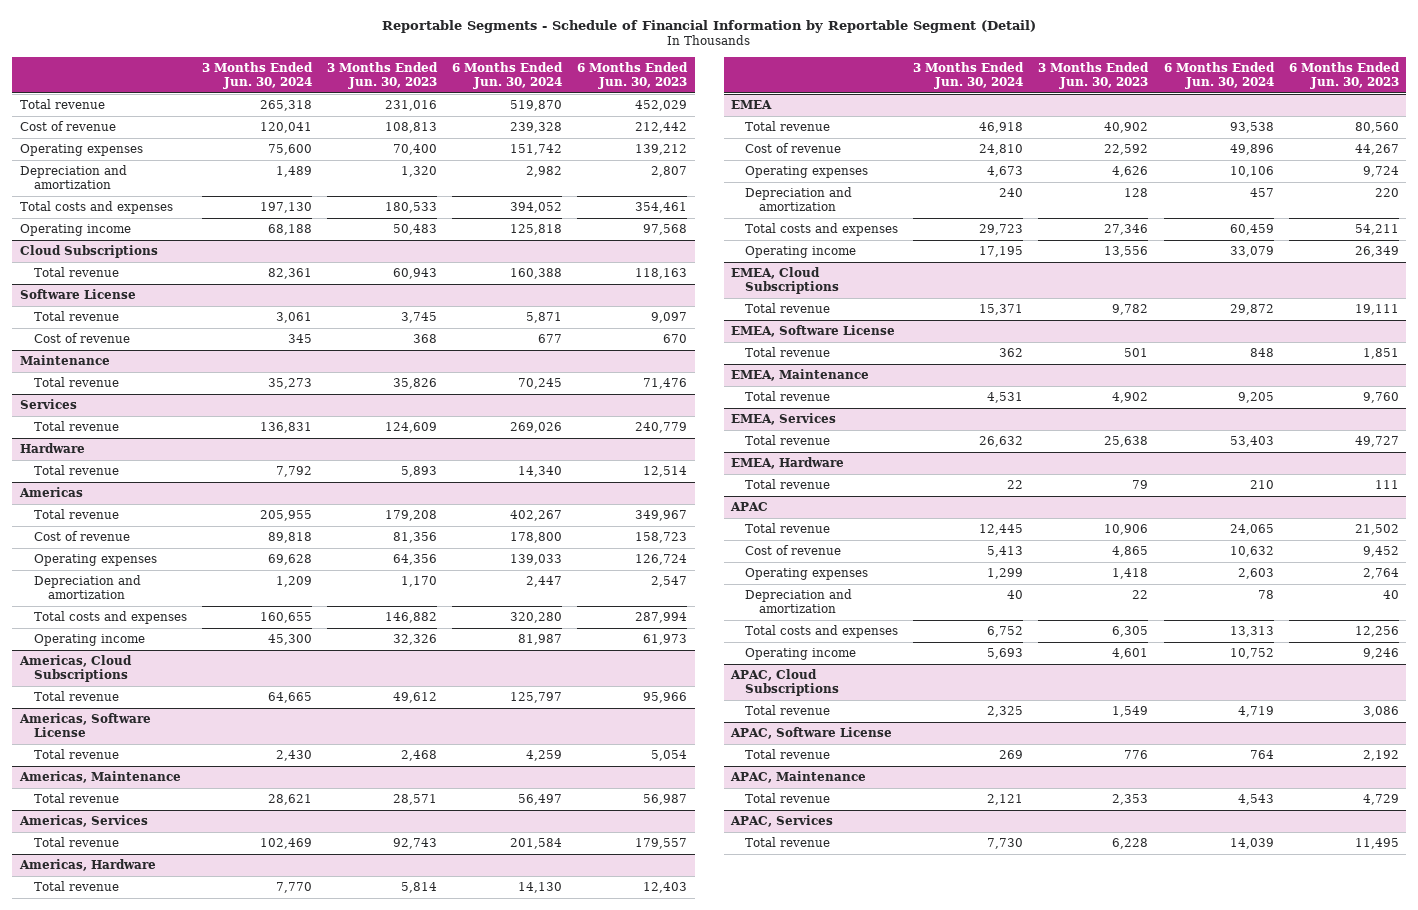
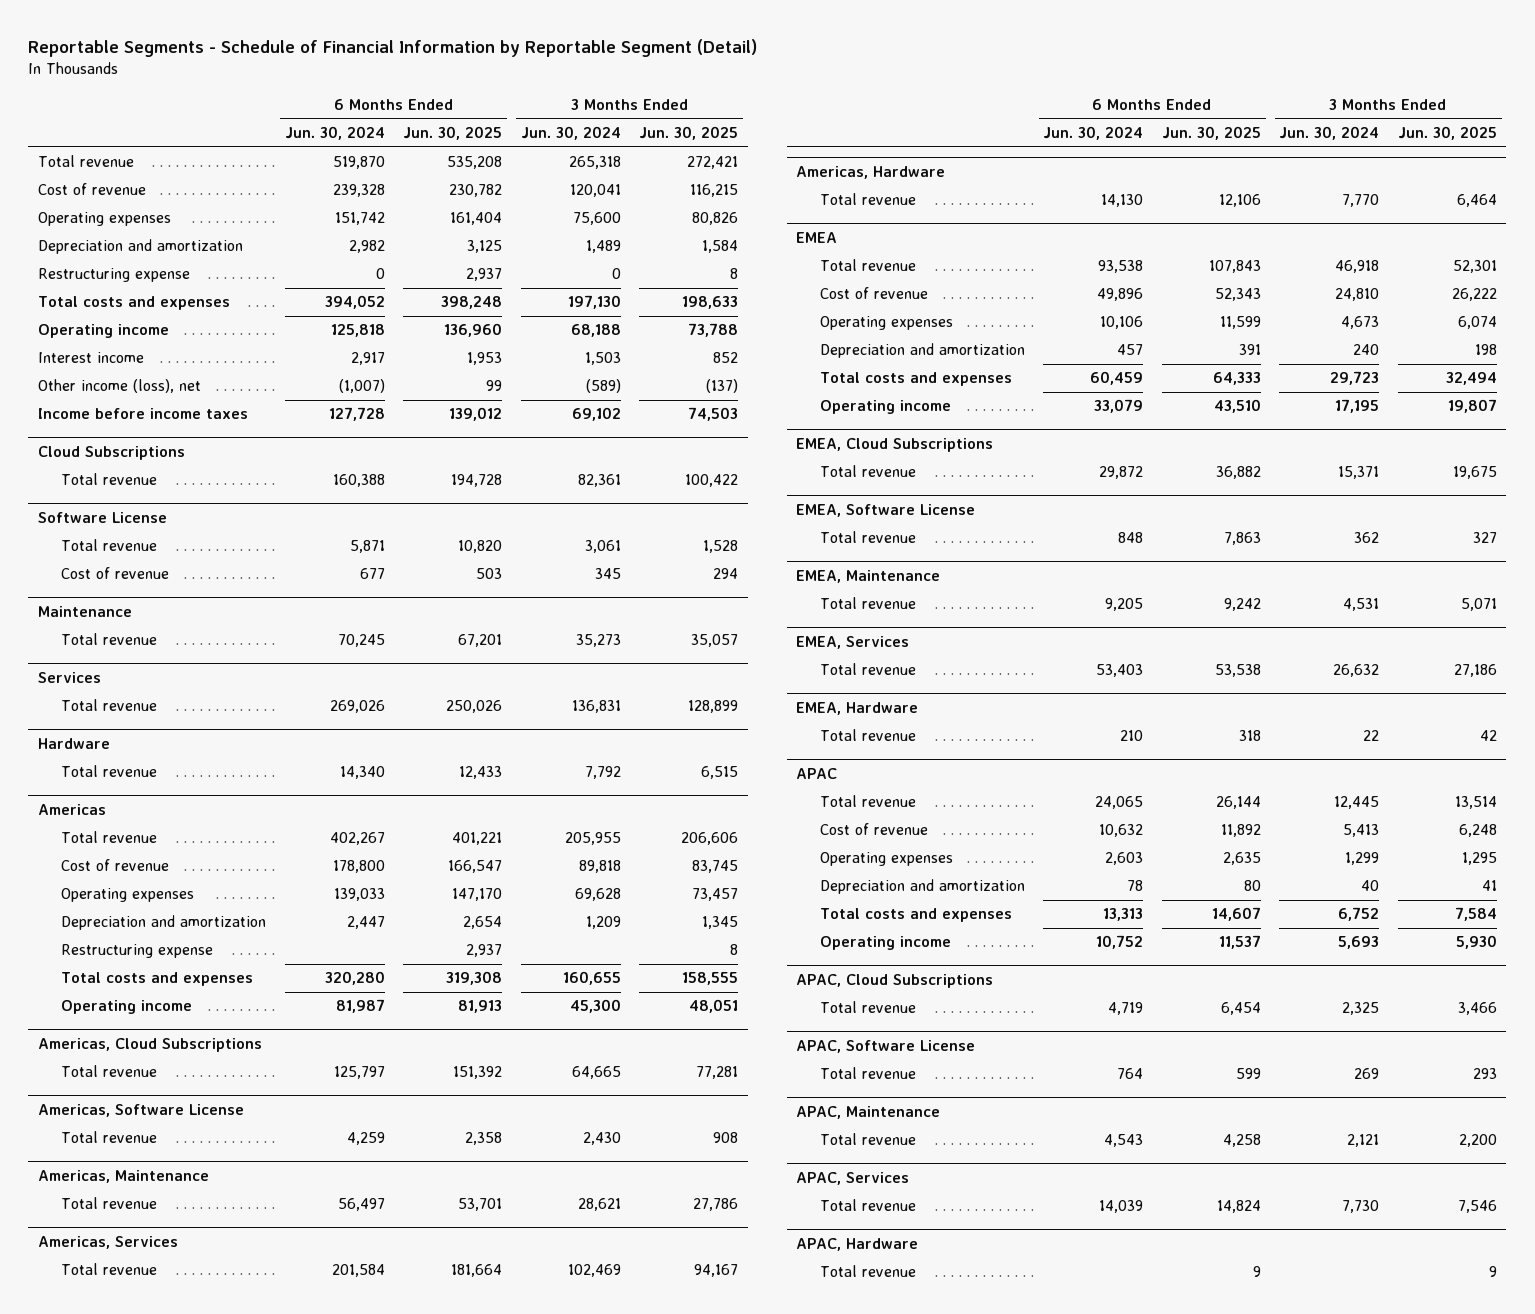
[326,62,438,89] 3 Months Ended Jun. 30, 2023 -> none
[577,62,689,89] 6 Months Ended Jun. 30, 2023 -> none
none -> [403,125,503,140] Jun. 30, 2025
none -> [639,125,739,140] Jun. 30, 2025
none -> [37,268,190,283] Restructuring expense
none -> [37,352,144,364] Interest income
none -> [37,379,201,394] Other income (loss), net
none -> [37,408,248,420] Income before income taxes
none -> [61,944,214,959] Restructuring expense
none -> [796,1237,919,1251] APAC, Hardware
none -> [819,1265,916,1278] Total revenue

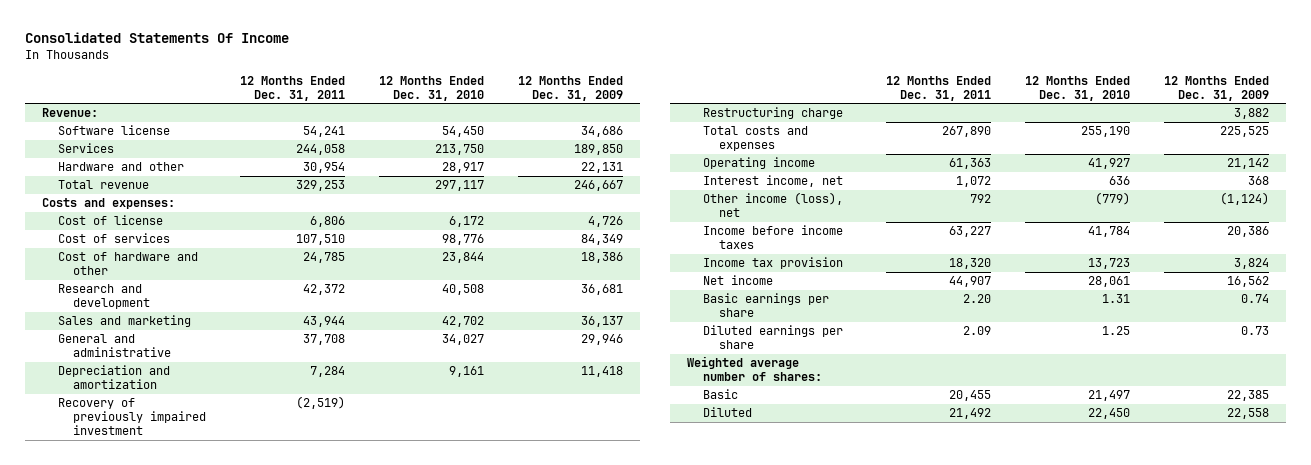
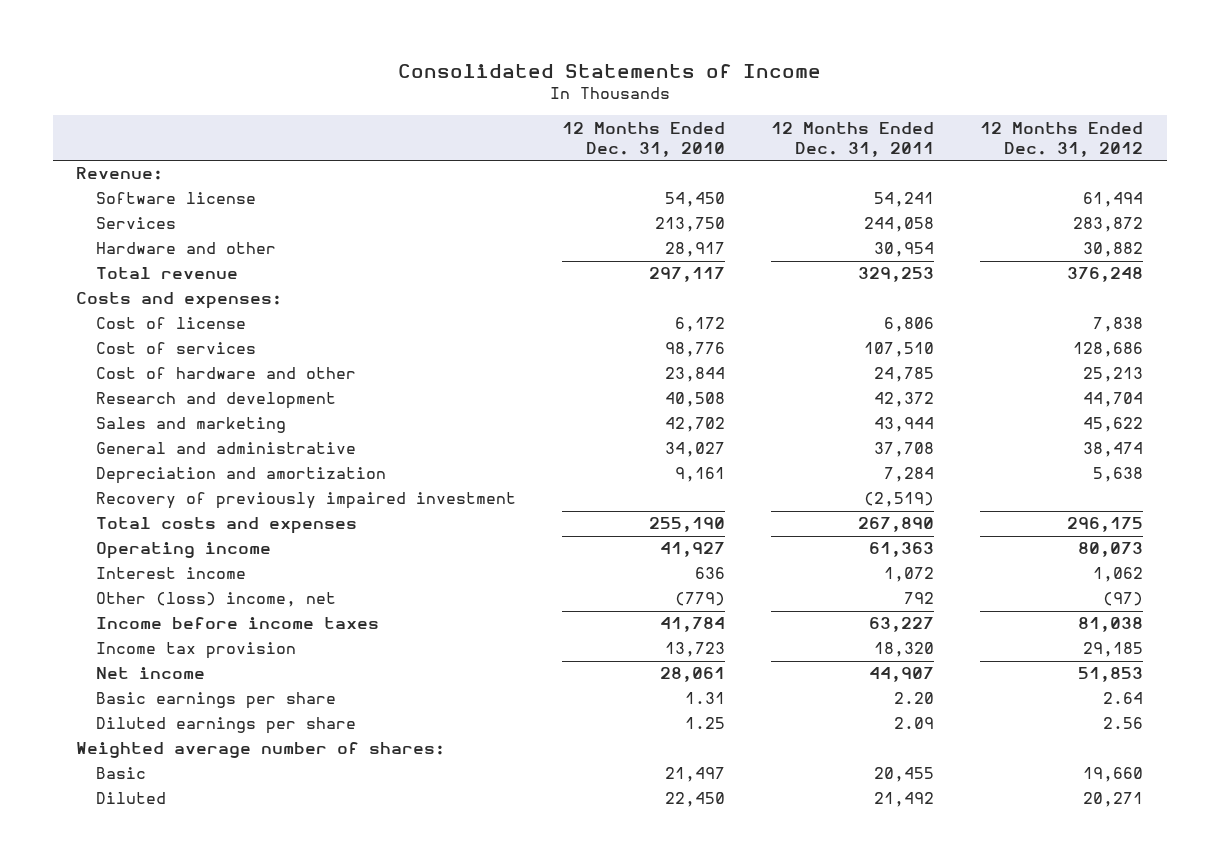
[24,32,289,44] Consolidated Statements Of Income -> [397,63,821,78] Consolidated Statements of Income
[518,75,624,101] 12 Months Ended Dec. 31, 2009 -> none
none -> [980,121,1144,158] 12 Months Ended Dec. 31, 2012
[702,107,843,120] Restructuring charge -> none
[702,175,843,188] Interest income, net -> [95,567,246,580] Interest income
[702,192,843,218] Other income (loss), net -> [95,592,336,608] Other (loss) income, net

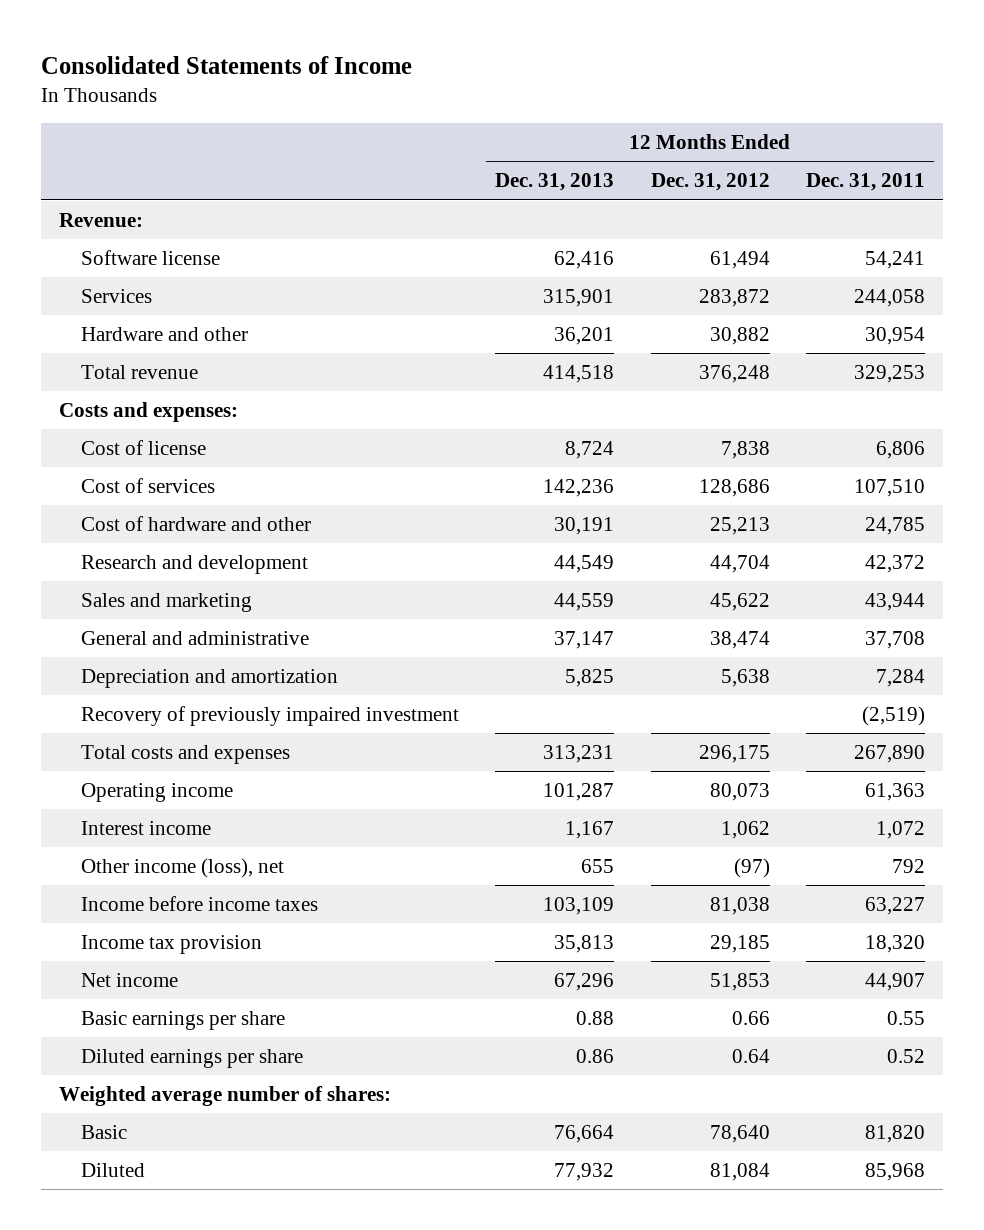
[561,121,725,158] 12 Months Ended Dec. 31, 2010 -> none
none -> [495,173,615,192] Dec. 31, 2013
[95,592,336,608] Other (loss) income, net -> [81,857,285,878] Other income (loss), net
[894,692,935,705] 2.20 -> [887,1010,926,1025] 0.55
[1103,692,1144,705] 2.64 -> [731,1010,770,1025] 0.66
[894,717,935,730] 2.09 -> [887,1048,926,1063] 0.52
[1103,717,1144,730] 2.56 -> [731,1048,770,1063] 0.64
[874,767,935,783] 20,455 -> [865,1124,926,1143] 81,820
[1083,767,1144,783] 19,660 -> [709,1124,770,1143] 78,640
[874,792,935,808] 21,492 -> [865,1162,926,1181] 85,968
[1083,792,1144,808] 20,271 -> [709,1162,770,1181] 81,084

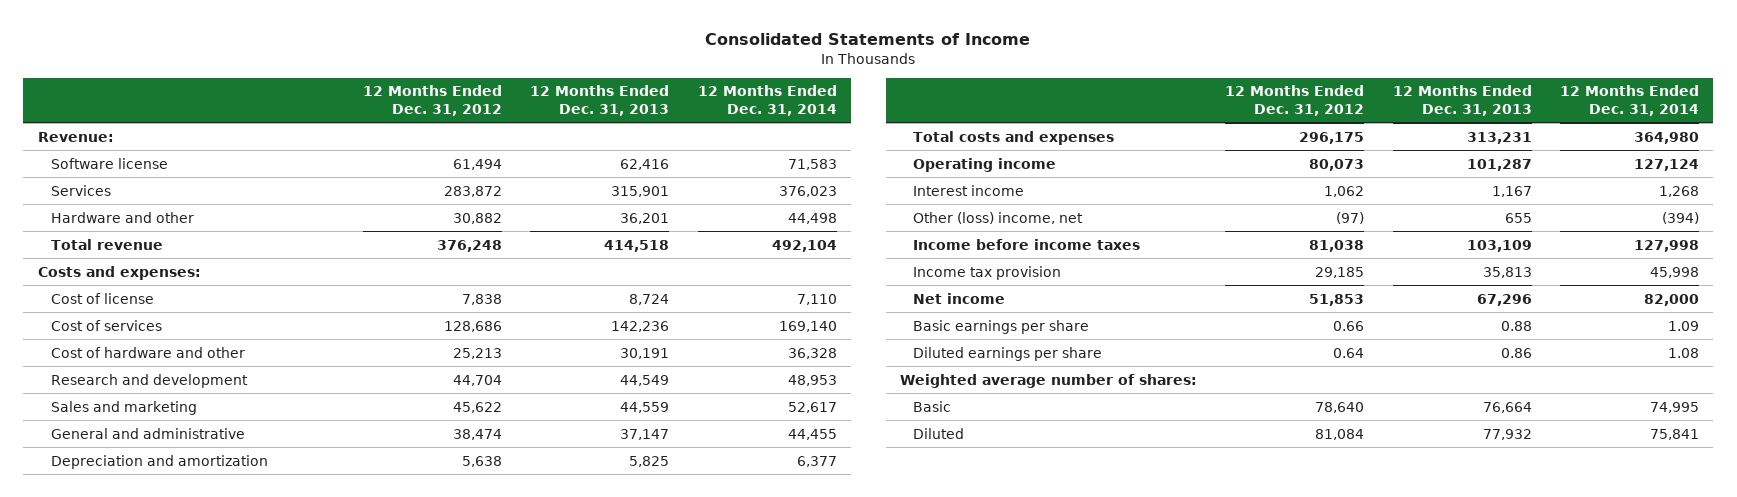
[806,173,926,192] Dec. 31, 2011 -> none
none -> [697,85,837,116] 12 Months Ended Dec. 31, 2014
[81,705,460,726] Recovery of previously impaired investment -> none
[81,857,285,878] Other income (loss), net -> [912,211,1083,224] Other (loss) income, net

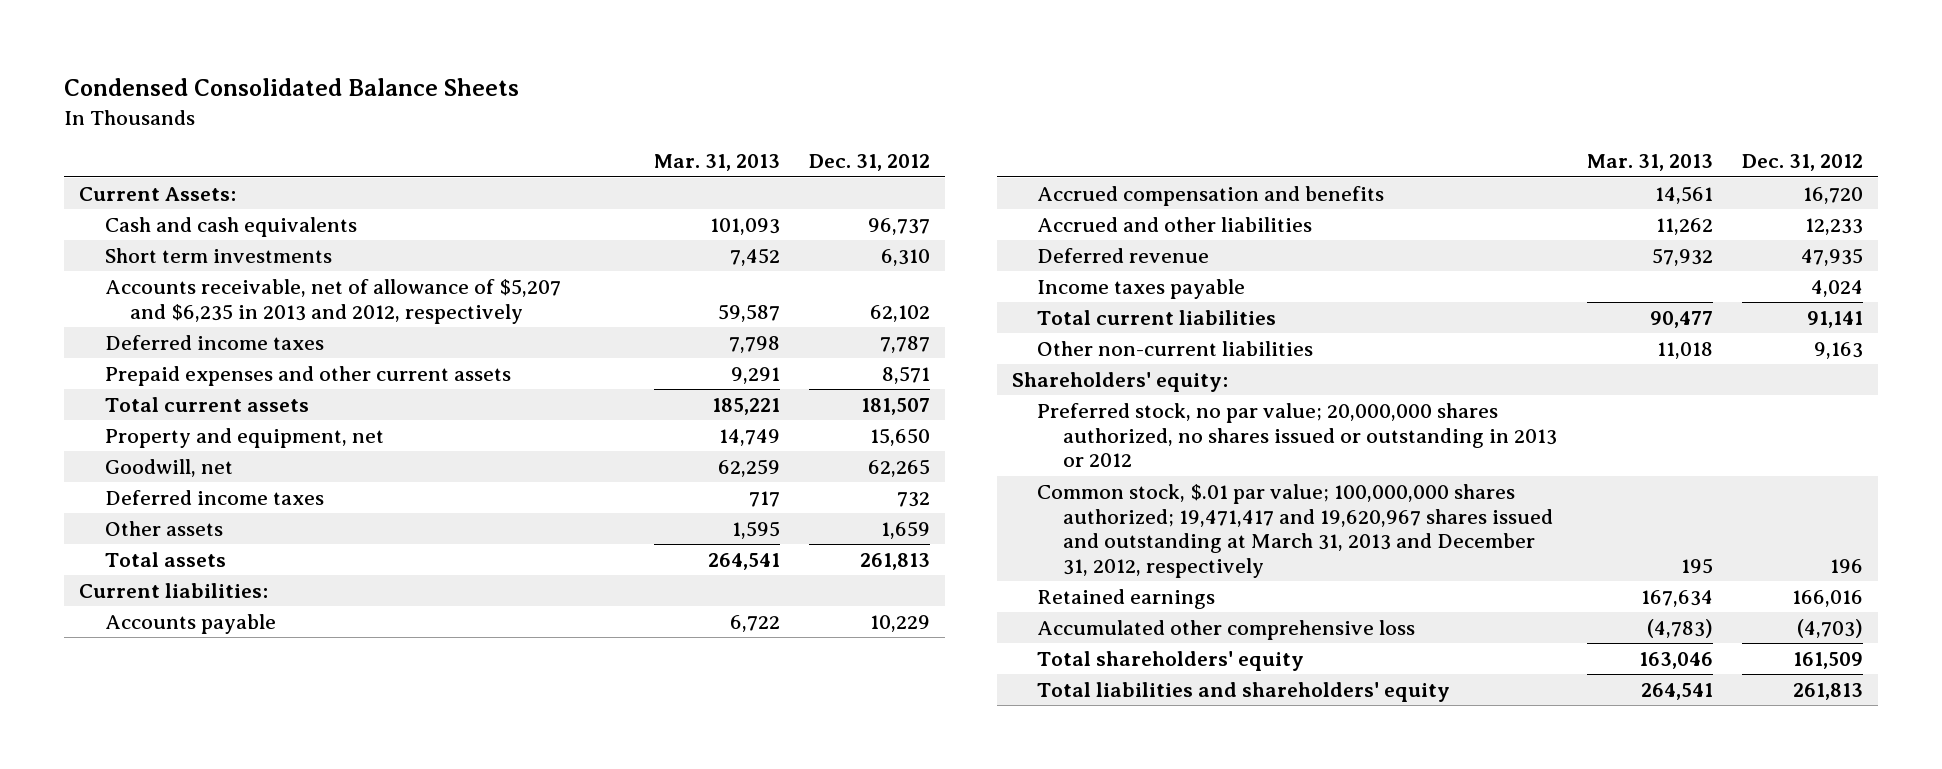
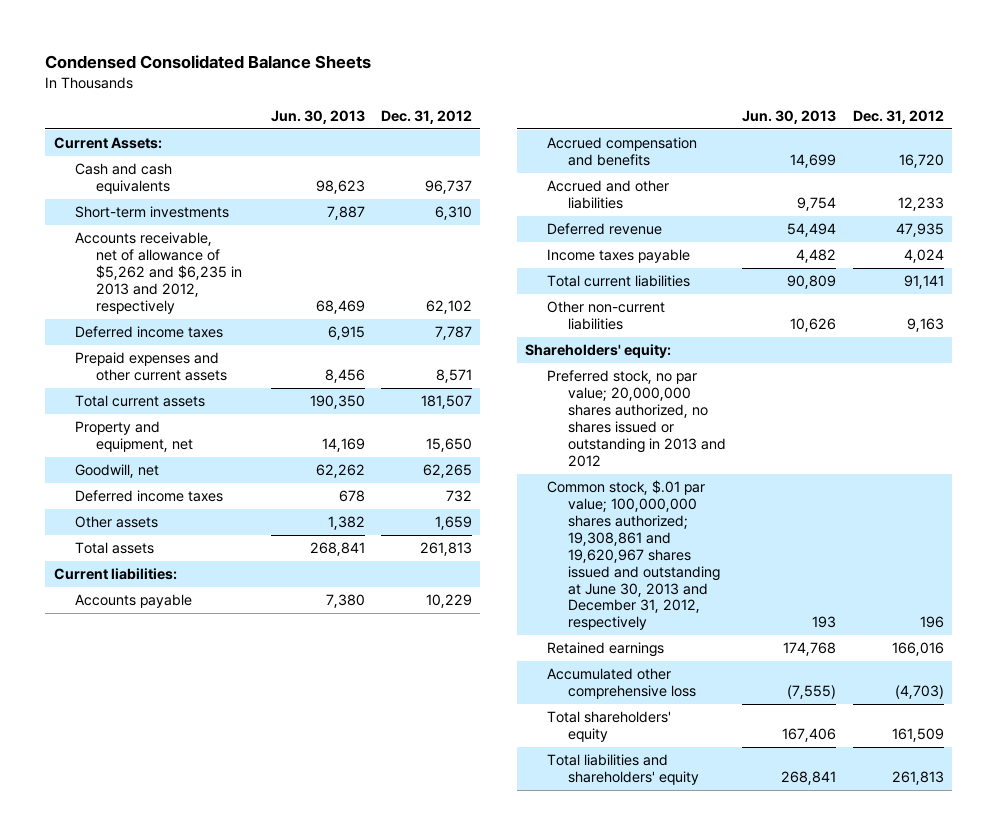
[653,154,780,172] Mar. 31, 2013 -> none
none -> [270,110,365,125] Jun. 30, 2013
[104,247,332,263] Short term investments -> [74,206,229,219] Short-term investments
[104,278,561,324] Accounts receivable, net of allowance of $5,207 and $6,235 in 2013 and 2012, respectively -> [74,232,243,314] Accounts receivable, net of allowance of $5,262 and $6,235 in 2013 and 2012, respectively
[1037,402,1558,468] Preferred stock, no par value; 20,000,000 shares authorized, no shares issued or outstanding in 2013 or 2012 -> [546,370,726,467] Preferred stock, no par value; 20,000,000 shares authorized, no shares issued or outstanding in 2013 and 2012
[1037,483,1554,578] Common stock, $.01 par value; 100,000,000 shares authorized; 19,471,417 and 19,620,967 shares issued and outstanding at March 31, 2013 and December 31, 2012, respectively -> [546,480,720,631] Common stock, $.01 par value; 100,000,000 shares authorized; 19,308,861 and 19,620,967 shares issued and outstanding at June 30, 2013 and December 31, 2012, respectively

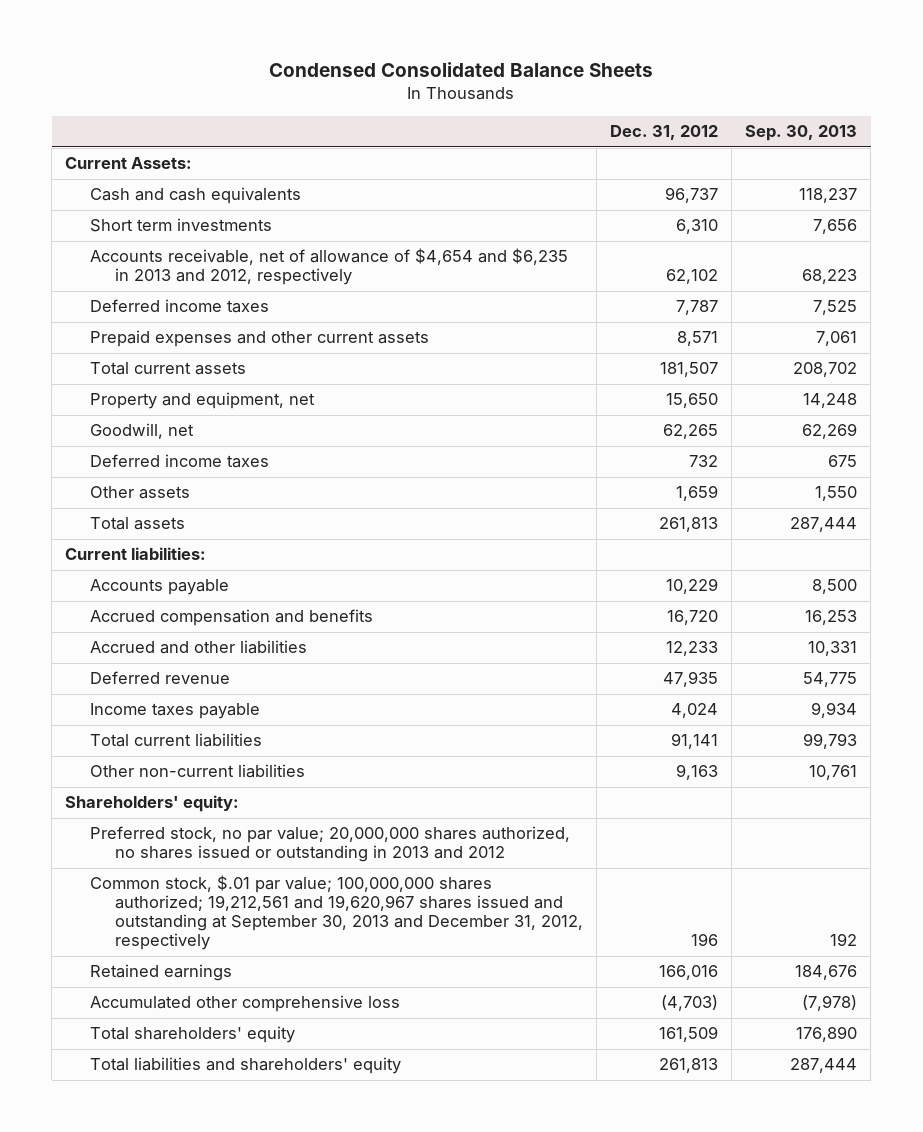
[270,110,365,125] Jun. 30, 2013 -> none
none -> [745,125,858,142] Sep. 30, 2013
[74,206,229,219] Short-term investments -> [90,218,273,233] Short term investments
[74,232,243,314] Accounts receivable, net of allowance of $5,262 and $6,235 in 2013 and 2012, respectively -> [90,248,569,286] Accounts receivable, net of allowance of $4,654 and $6,235 in 2013 and 2012, respectively
[546,480,720,631] Common stock, $.01 par value; 100,000,000 shares authorized; 19,308,861 and 19,620,967 shares issued and outstanding at June 30, 2013 and December 31, 2012, respectively -> [90,875,584,951] Common stock, $.01 par value; 100,000,000 shares authorized; 19,212,561 and 19,620,967 shares issued and outstanding at September 30, 2013 and December 31, 2012, respectively

